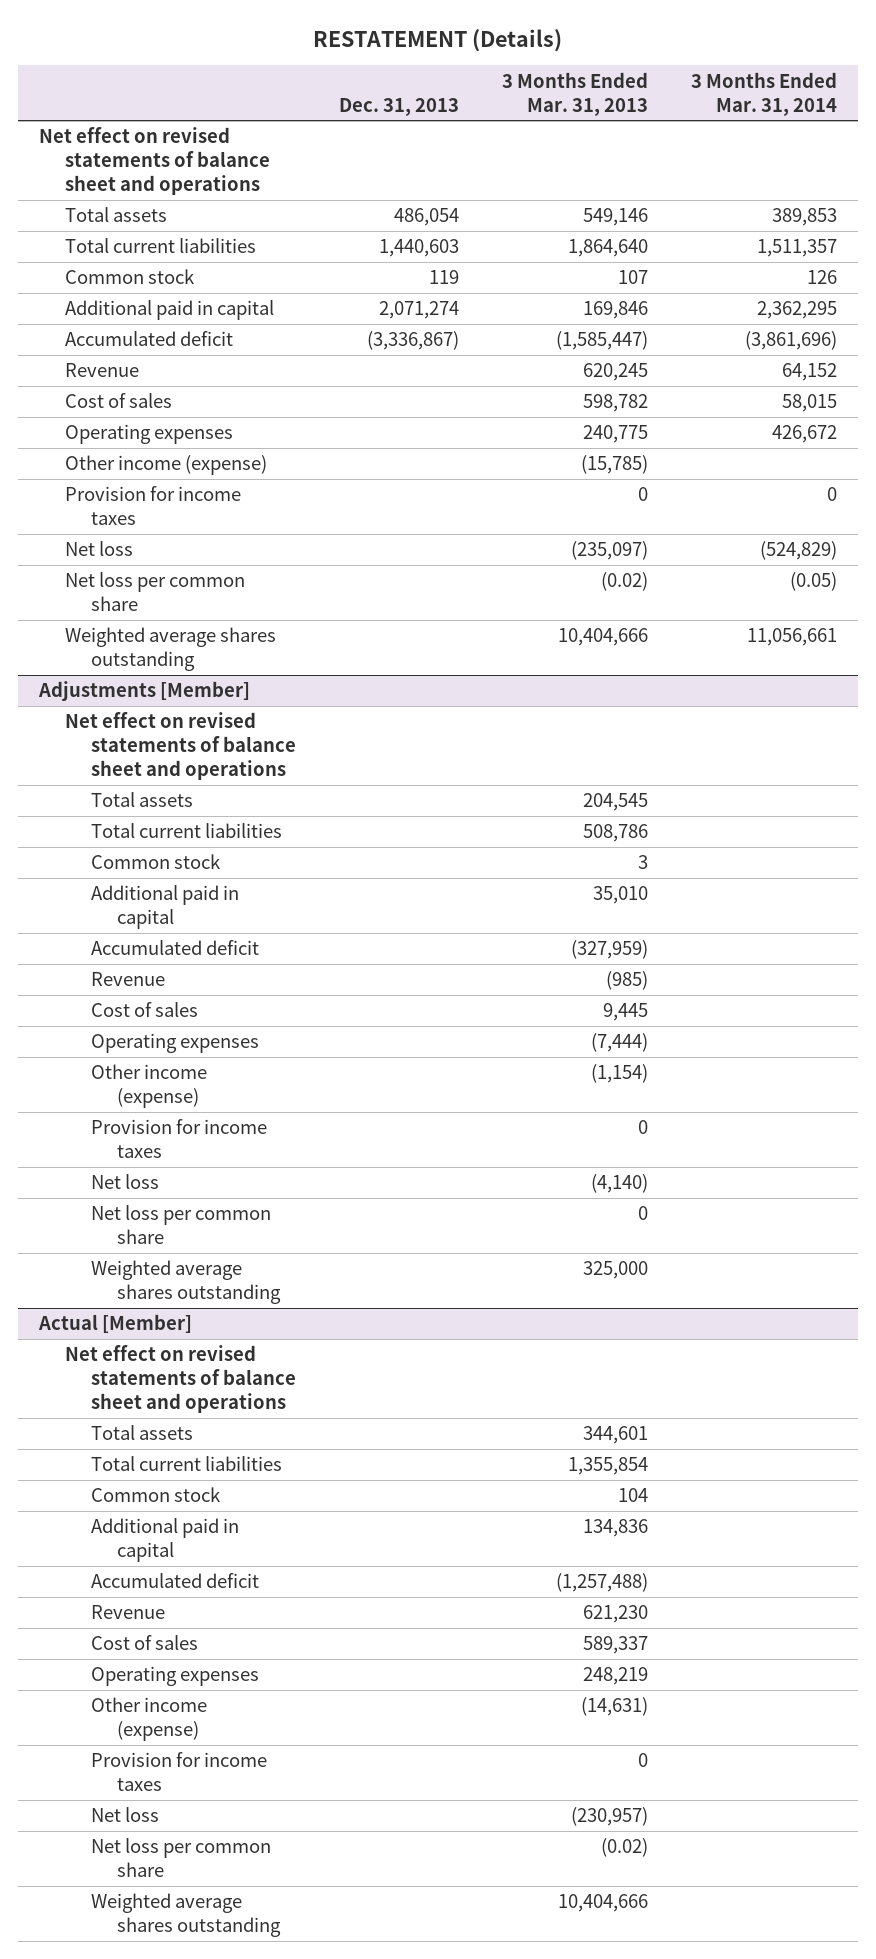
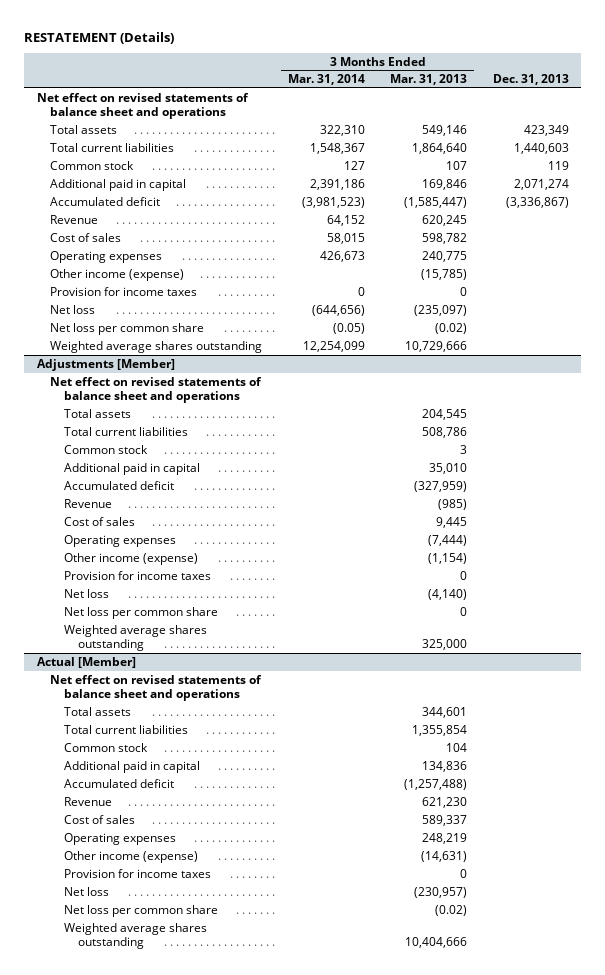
[393,208,459,227] 486,054 -> [523,124,569,136] 423,349
[771,208,837,227] 389,853 -> [319,124,365,136] 322,310
[756,239,837,258] 1,511,357 -> [309,142,365,154] 1,548,367
[806,270,837,285] 126 -> [343,160,365,170] 127
[756,301,837,320] 2,362,295 -> [309,178,365,190] 2,391,186
[744,331,837,351] (3,861,696) -> [301,196,365,208] (3,981,523)
[771,425,837,444] 426,672 -> [319,250,365,262] 426,673
[759,541,837,561] (524,829) -> [311,304,365,316] (644,656)
[557,628,648,647] 10,404,666 -> [405,340,468,352] 10,729,666
[746,628,837,647] 11,056,661 -> [302,340,365,352] 12,254,099

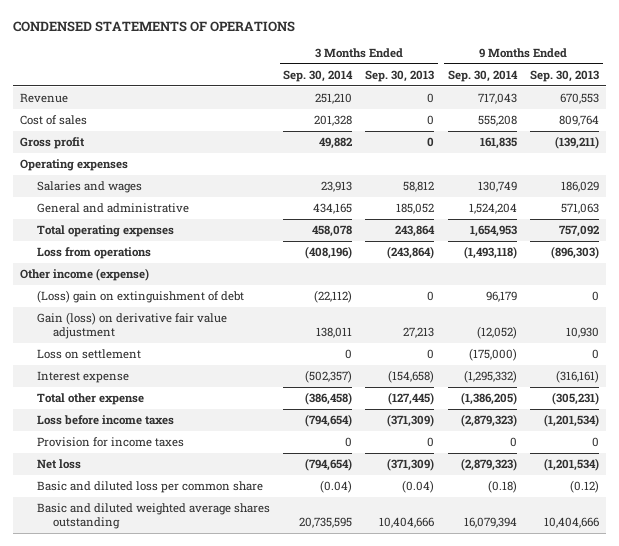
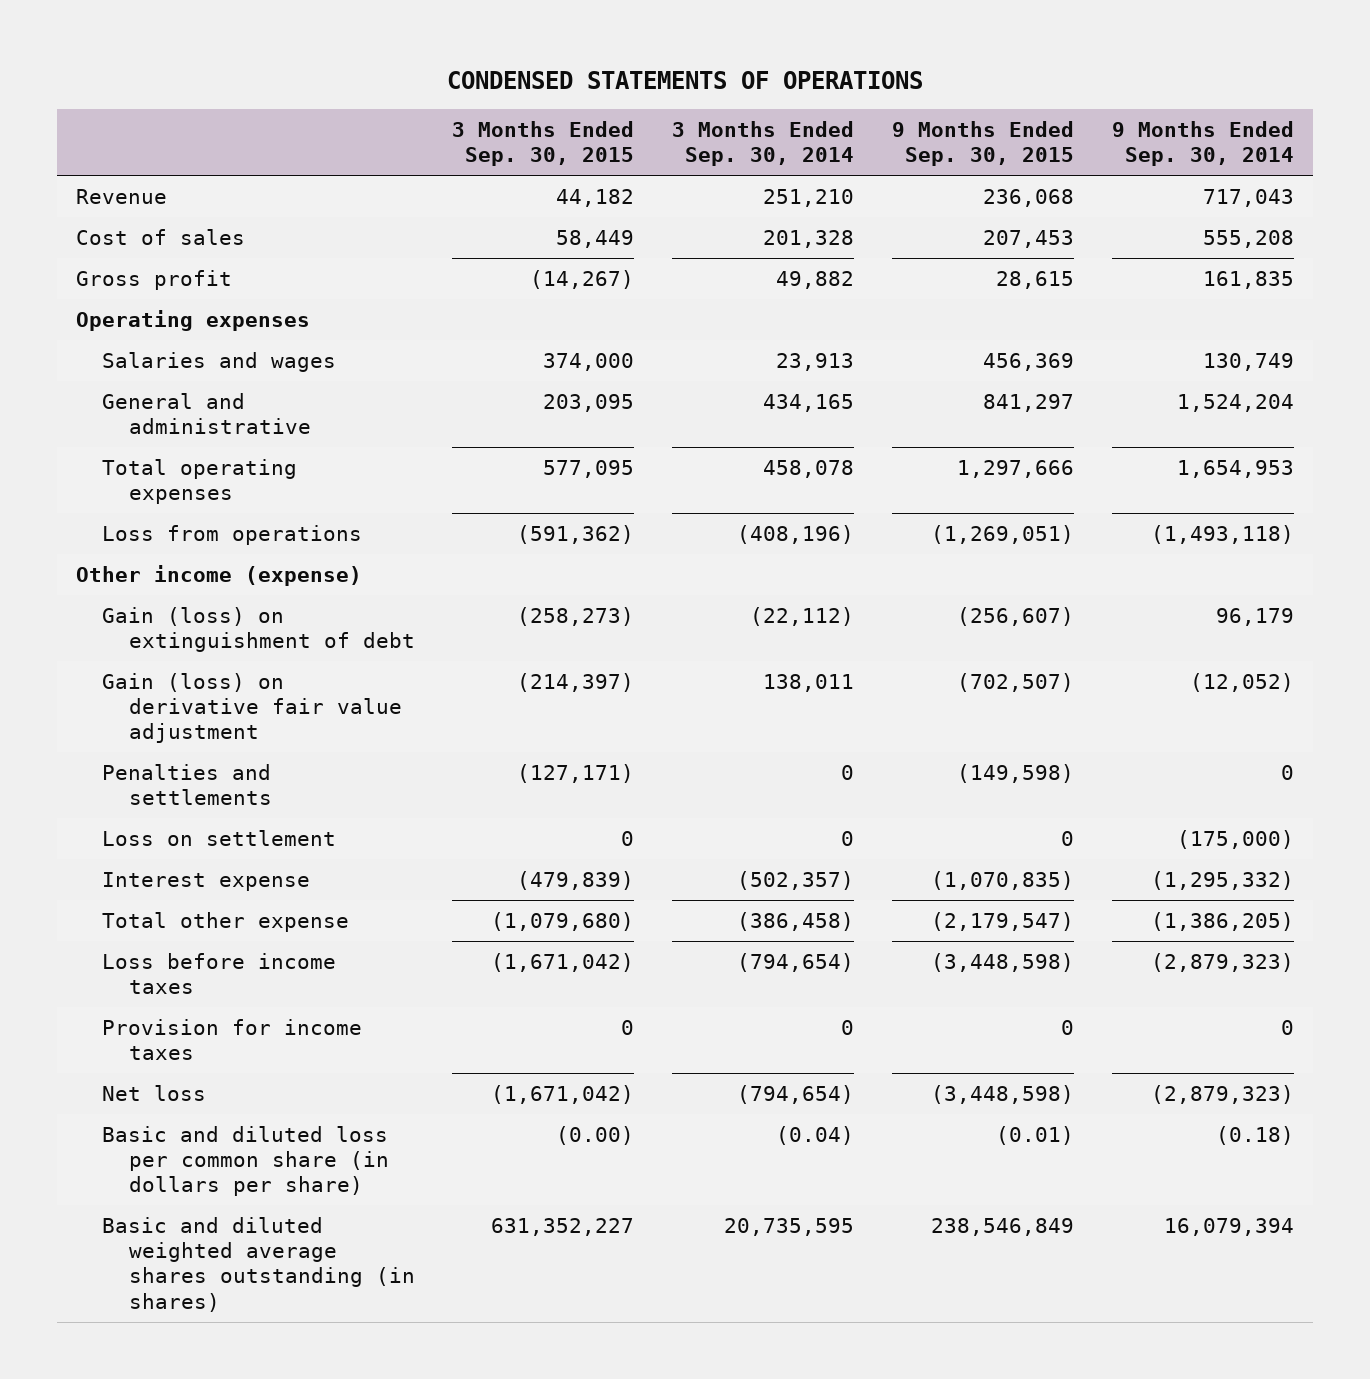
[365,69,435,82] Sep. 30, 2013 -> none
[530,69,600,82] Sep. 30, 2013 -> none
none -> [452,120,635,167] 3 Months Ended Sep. 30, 2015
none -> [892,120,1075,167] 9 Months Ended Sep. 30, 2015
[36,289,244,303] (Loss) gain on extinguishment of debt -> [102,606,415,653] Gain (loss) on extinguishment of debt
none -> [102,763,272,806] Penalties and settlements
[36,480,263,493] Basic and diluted loss per common share -> [102,1125,389,1197] Basic and diluted loss per common share (in dollars per share)
[36,502,270,529] Basic and diluted weighted average shares outstanding -> [102,1216,415,1312] Basic and diluted weighted average shares outstanding (in shares)

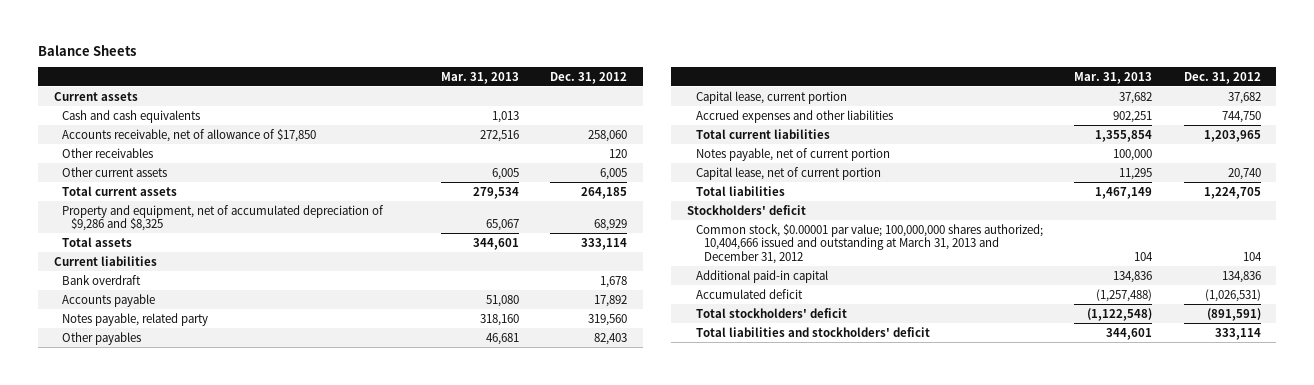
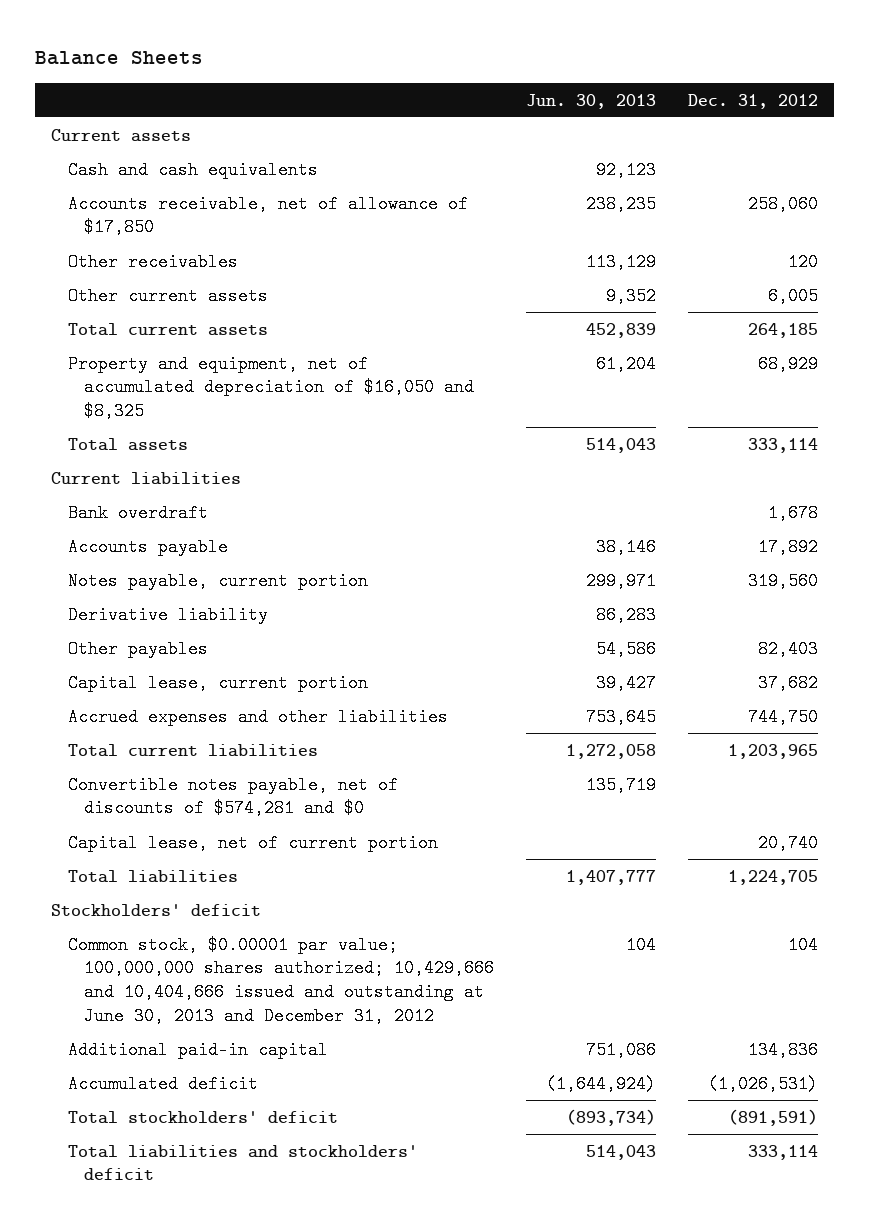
[440,71,519,84] Mar. 31, 2013 -> none
none -> [526,93,657,109] Jun. 30, 2013
[62,204,385,232] Property and equipment, net of accumulated depreciation of $9,286 and $8,325 -> [67,354,475,420] Property and equipment, net of accumulated depreciation of $16,050 and $8,325
[62,312,209,326] Notes payable, related party -> [67,571,368,590] Notes payable, current portion
none -> [67,605,268,624] Derivative liability
[695,147,890,161] Notes payable, net of current portion -> [67,775,398,818] Convertible notes payable, net of discounts of $574,281 and $0
[695,223,1043,264] Common stock, $0.00001 par value; 100,000,000 shares authorized; 10,404,666 issued and outstanding at March 31, 2013 and December 31, 2012 -> [67,935,495,1025] Common stock, $0.00001 par value; 100,000,000 shares authorized; 10,429,666 and 10,404,666 issued and outstanding at June 30, 2013 and December 31, 2012

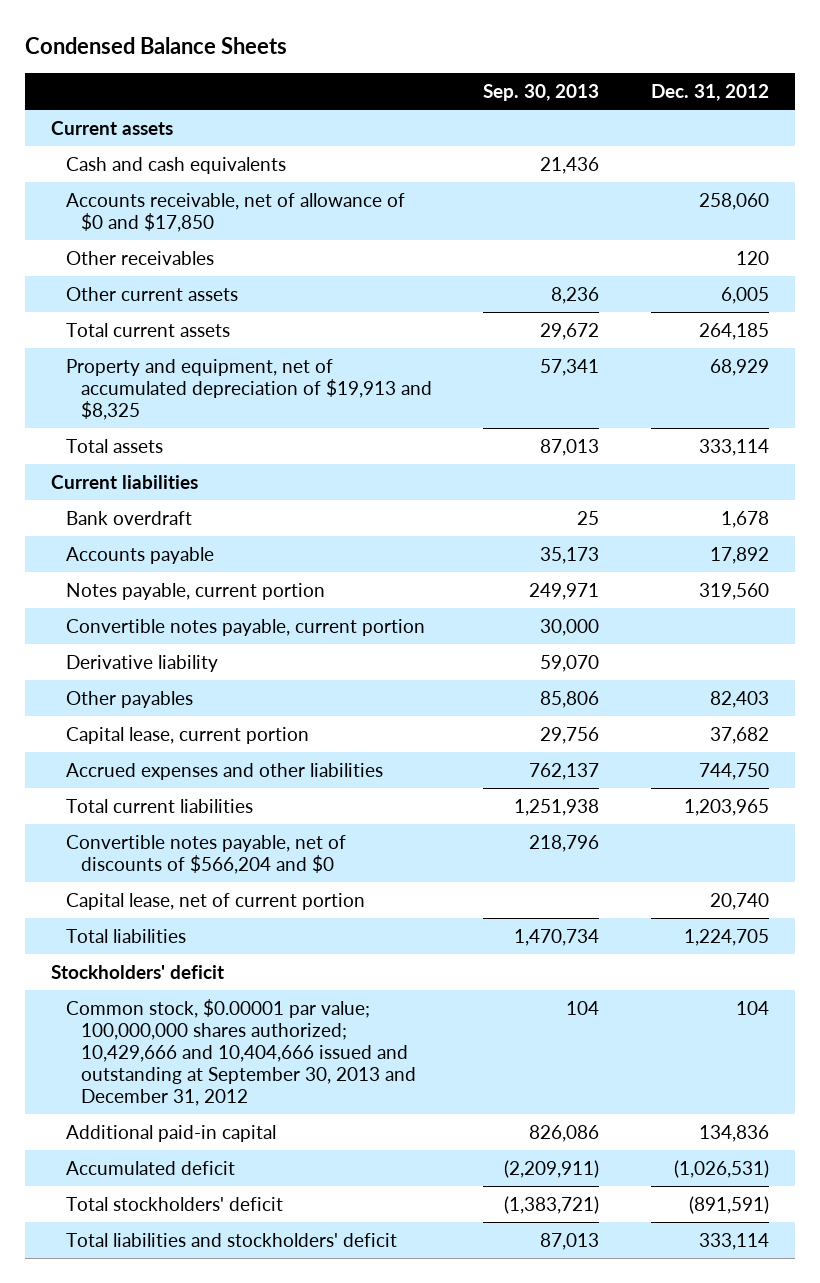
[35,51,204,66] Balance Sheets -> [25,37,288,55] Condensed Balance Sheets
[526,93,657,109] Jun. 30, 2013 -> none
none -> [483,84,600,102] Sep. 30, 2013
[67,194,468,237] Accounts receivable, net of allowance of $17,850 -> [65,192,405,232] Accounts receivable, net of allowance of $0 and $17,850
[67,354,475,420] Property and equipment, net of accumulated depreciation of $16,050 and $8,325 -> [65,358,432,420] Property and equipment, net of accumulated depreciation of $19,913 and $8,325
none -> [65,618,425,636] Convertible notes payable, current portion
[67,775,398,818] Convertible notes payable, net of discounts of $574,281 and $0 -> [65,834,346,874] Convertible notes payable, net of discounts of $566,204 and $0
[67,935,495,1025] Common stock, $0.00001 par value; 100,000,000 shares authorized; 10,429,666 and 10,404,666 issued and outstanding at June 30, 2013 and December 31, 2012 -> [65,998,416,1107] Common stock, $0.00001 par value; 100,000,000 shares authorized; 10,429,666 and 10,404,666 issued and outstanding at September 30, 2013 and December 31, 2012

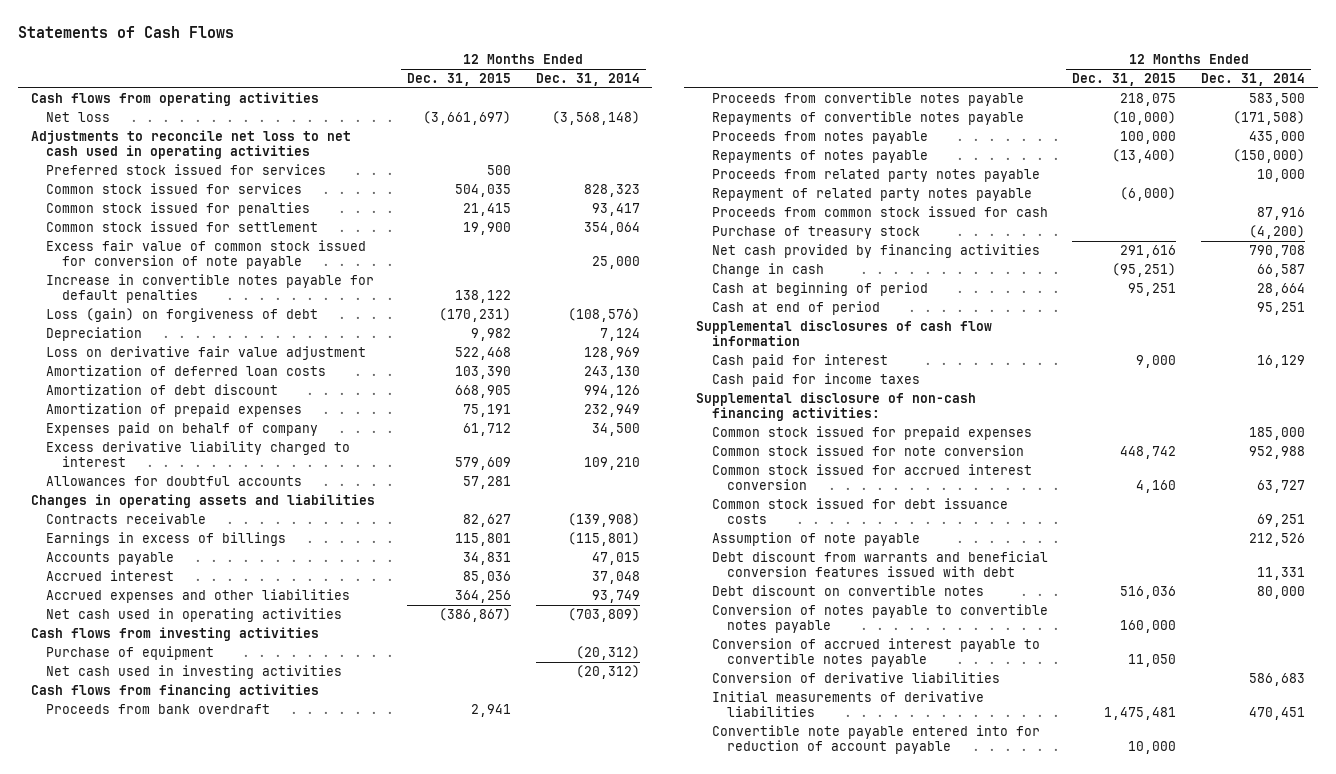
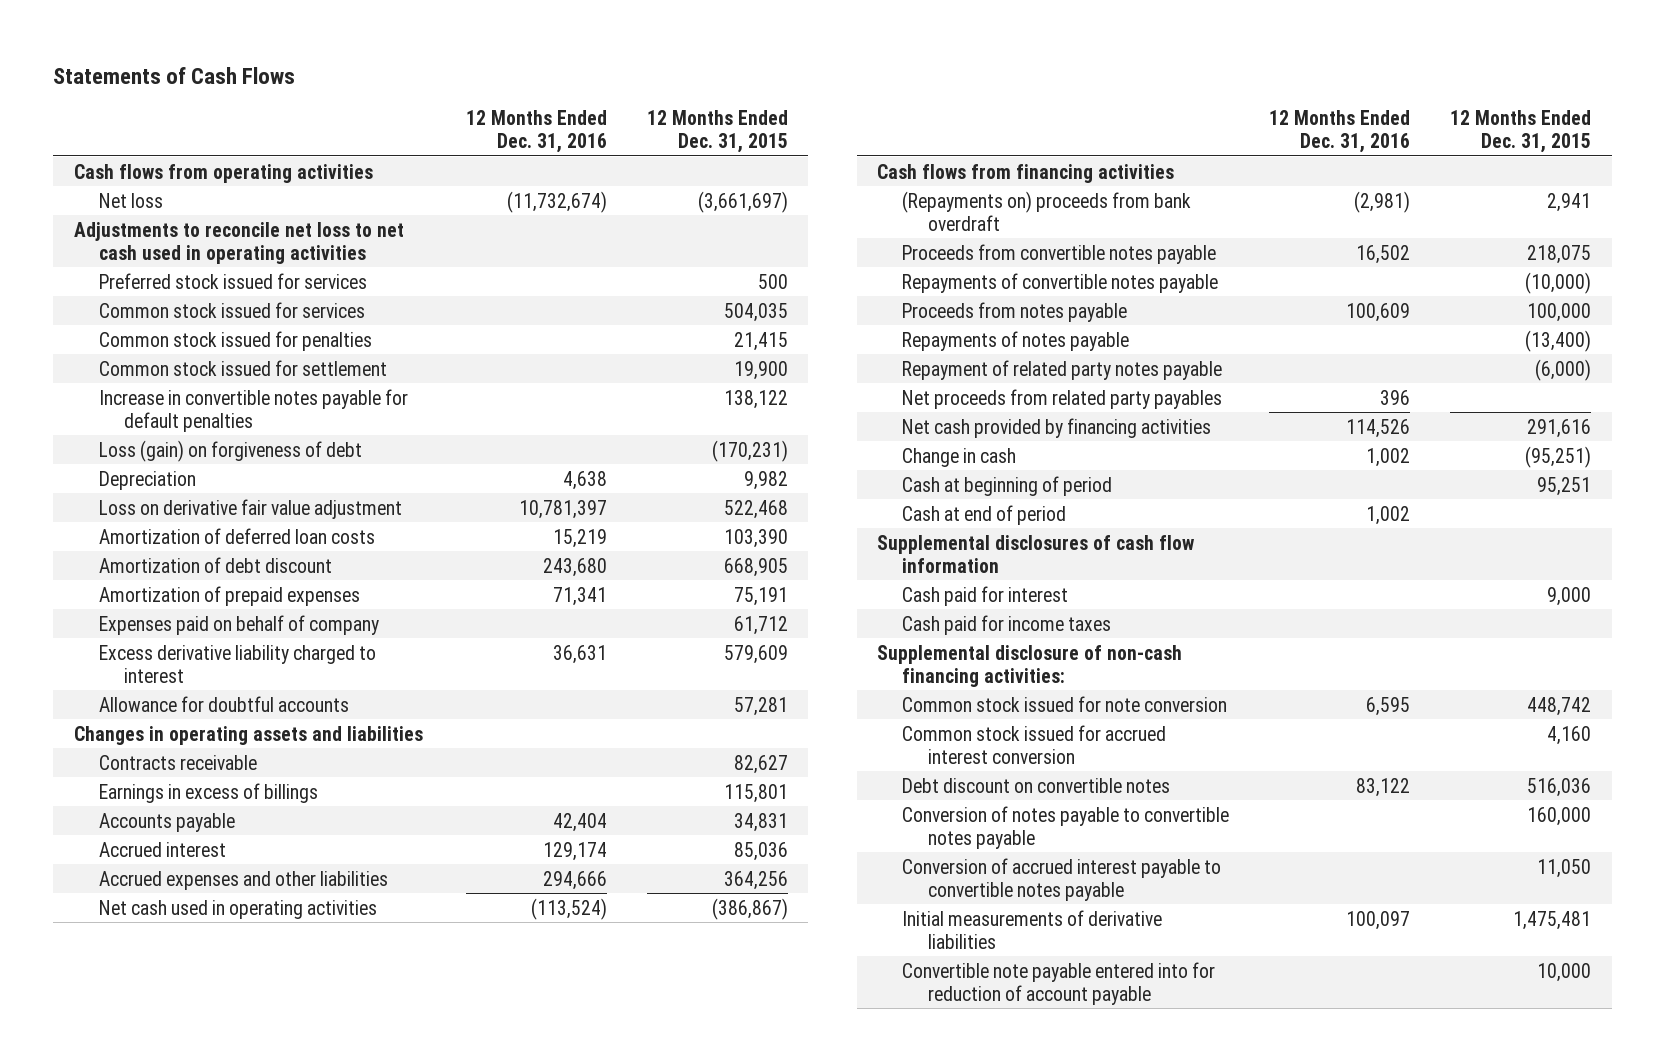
[535,73,640,87] Dec. 31, 2014 -> none
none -> [465,109,607,154] 12 Months Ended Dec. 31, 2016
[46,239,367,270] Excess fair value of common stock issued for conversion of note payable -> none
[46,475,303,486] Allowances for doubtful accounts -> [98,695,349,712] Allowance for doubtful accounts
[30,626,319,641] Cash flows from investing activities -> none
[46,645,215,660] Purchase of equipment -> none
[46,664,343,679] Net cash used in investing activities -> none
[46,703,271,714] Proceeds from bank overdraft -> [902,190,1192,231] (Repayments on) proceeds from bank overdraft
[711,168,1040,182] Proceeds from related party notes payable -> none
[711,205,1048,217] Proceeds from common stock issued for cash -> none
[711,225,920,239] Purchase of treasury stock -> none
none -> [902,388,1223,409] Net proceeds from related party payables
[711,425,1032,440] Common stock issued for prepaid expenses -> none
[711,497,1008,525] Common stock issued for debt issuance costs -> none
[711,531,920,546] Assumption of note payable -> none
[711,550,1048,578] Debt discount from warrants and beneficial conversion features issued with debt -> none
[711,671,1000,683] Conversion of derivative liabilities -> none

